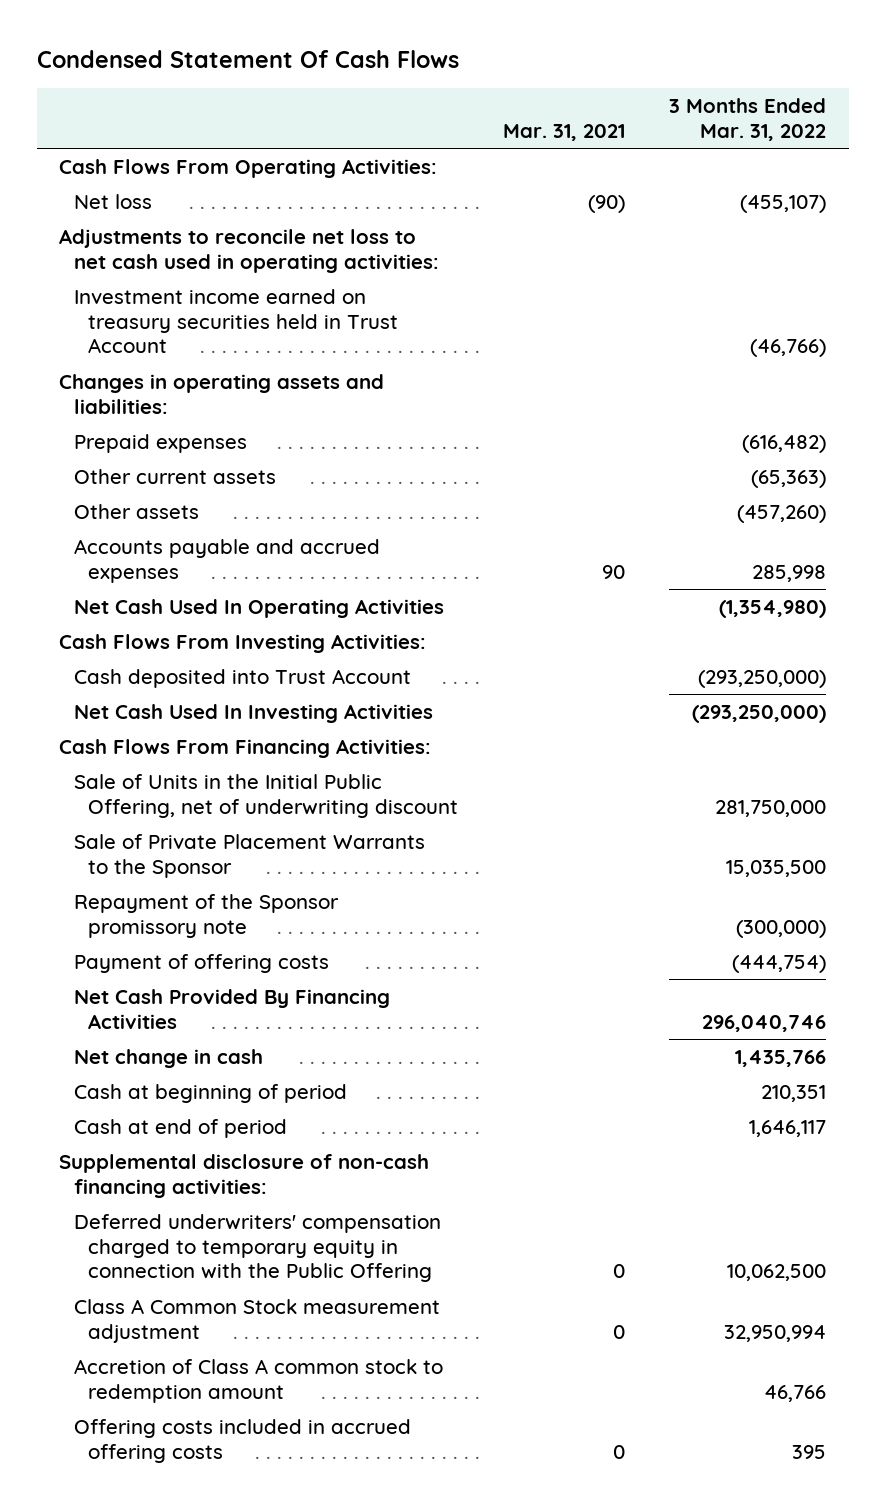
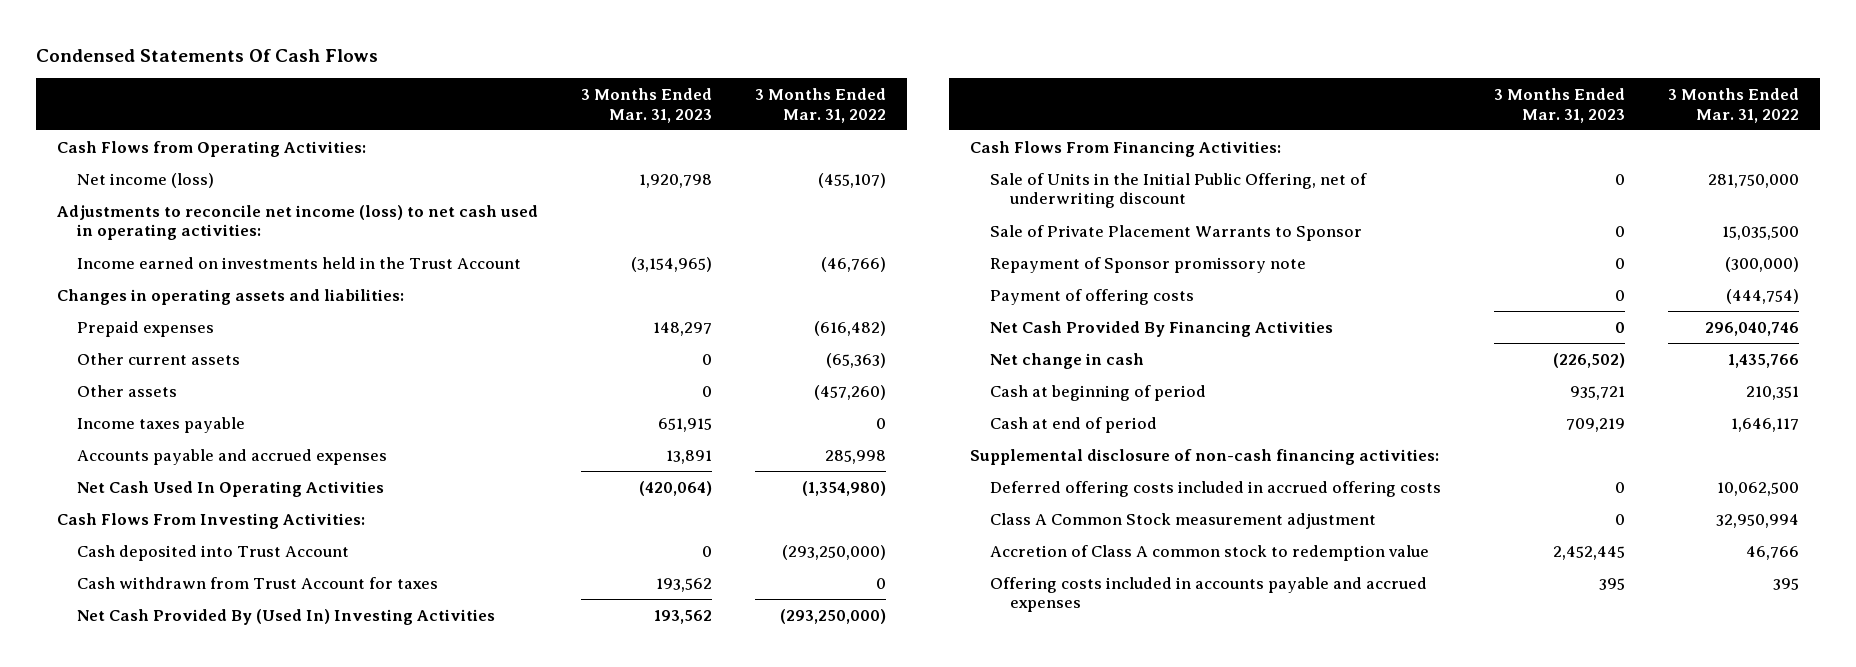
[36,50,459,69] Condensed Statement Of Cash Flows -> [35,48,378,62] Condensed Statements Of Cash Flows
[502,123,625,141] Mar. 31, 2021 -> none
none -> [581,87,713,123] 3 Months Ended Mar. 31, 2023
[59,158,438,178] Cash Flows From Operating Activities: -> [57,140,367,157] Cash Flows from Operating Activities:
[73,193,152,209] Net loss -> [77,172,215,188] Net income (loss)
[59,228,439,273] Adjustments to reconcile net loss to net cash used in operating activities: -> [57,204,539,241] Adjustments to reconcile net income (loss) to net cash used in operating activities:
[73,288,398,354] Investment income earned on treasury securities held in Trust Account -> [77,256,522,269] Income earned on investments held in the Trust Account
none -> [77,416,246,433] Income taxes payable
none -> [77,576,439,589] Cash withdrawn from Trust Account for taxes
[73,703,433,723] Net Cash Used In Investing Activities -> [77,608,496,625] Net Cash Provided By (Used In) Investing Activities
[73,833,425,878] Sale of Private Placement Warrants to the Sponsor -> [989,224,1362,241] Sale of Private Placement Warrants to Sponsor
[73,893,339,938] Repayment of the Sponsor promissory note -> [989,256,1306,273] Repayment of Sponsor promissory note
[73,1213,441,1283] Deferred underwriters' compensation charged to temporary equity in connection with the Public Offering -> [989,480,1441,497] Deferred offering costs included in accrued offering costs
[73,1358,443,1403] Accretion of Class A common stock to redemption amount -> [989,544,1429,561] Accretion of Class A common stock to redemption value
[73,1418,411,1463] Offering costs included in accrued offering costs -> [989,576,1427,613] Offering costs included in accounts payable and accrued expenses

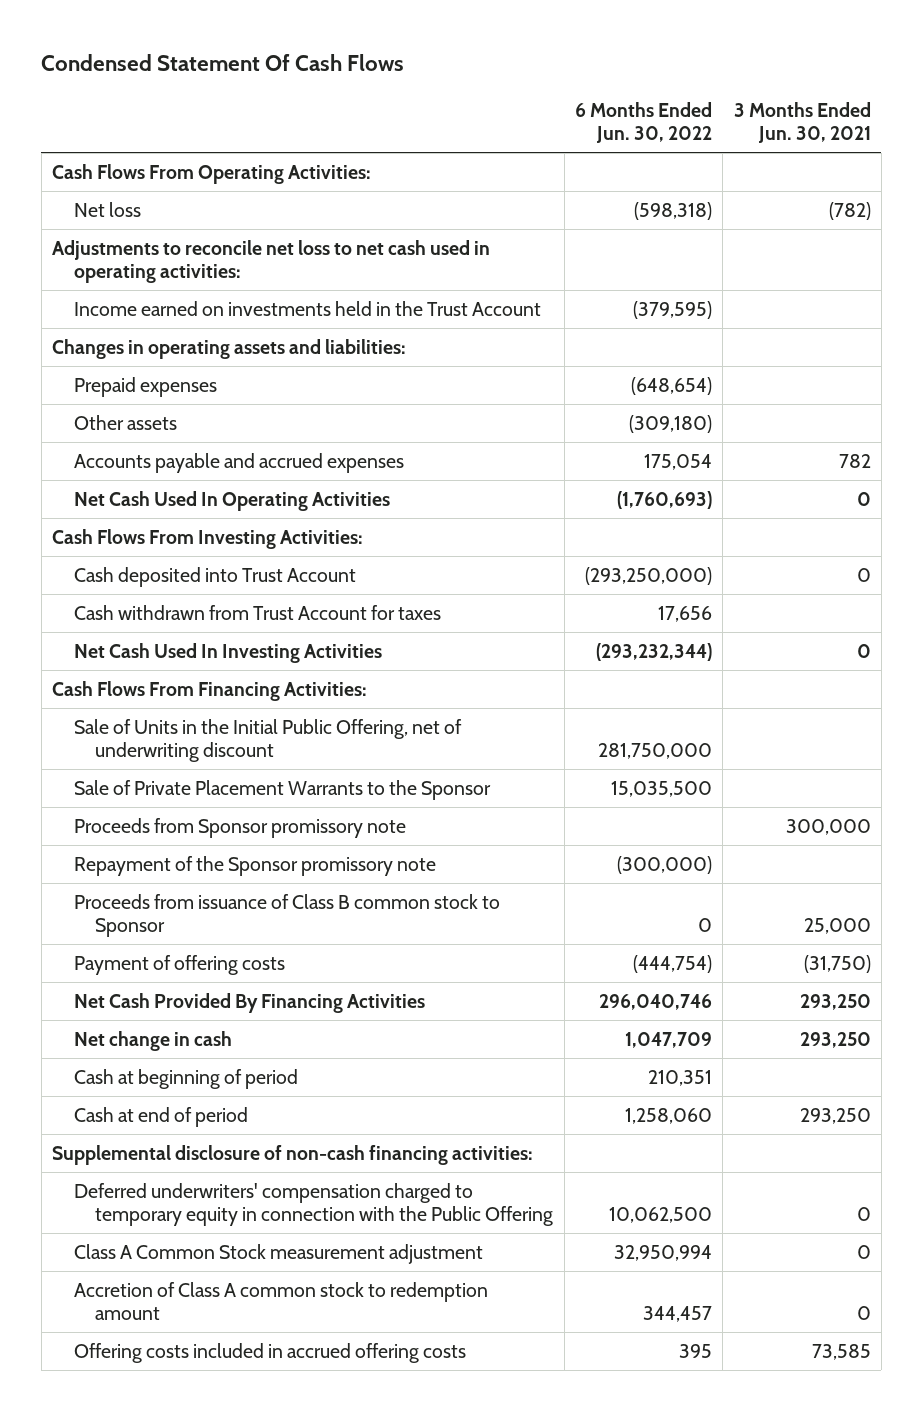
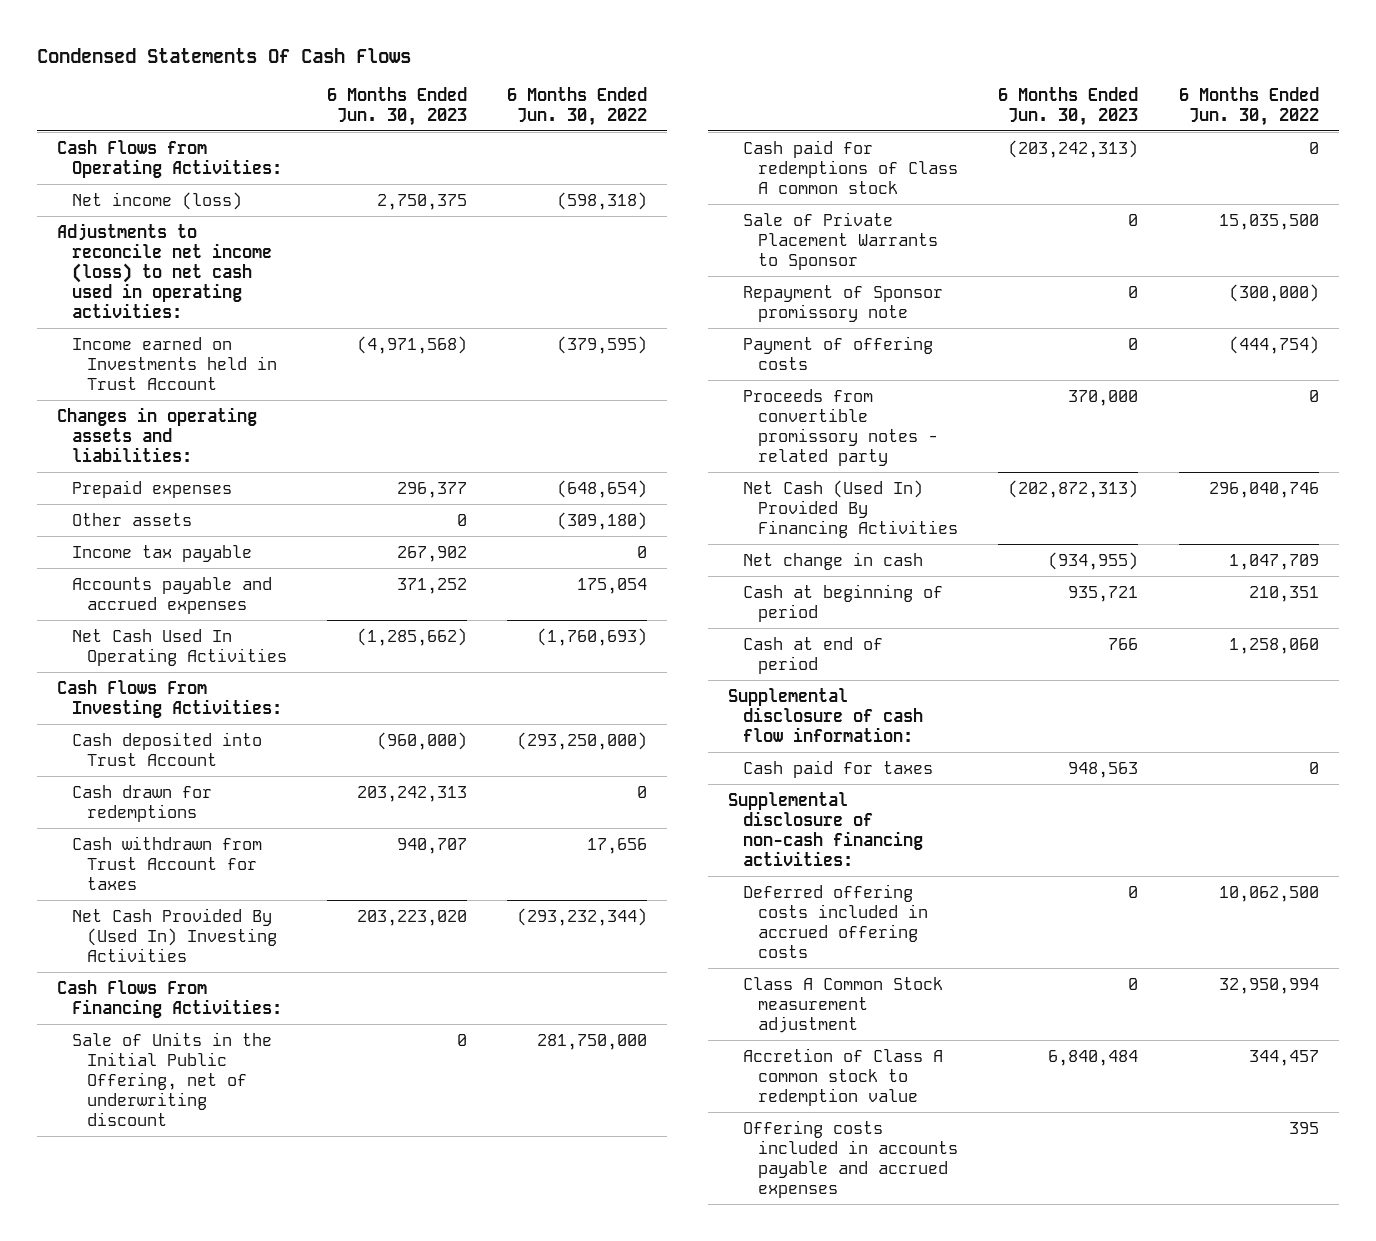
[41,54,405,72] Condensed Statement Of Cash Flows -> [37,47,412,63] Condensed Statements Of Cash Flows
[733,101,871,144] 3 Months Ended Jun. 30, 2021 -> none
none -> [327,86,468,126] 6 Months Ended Jun. 30, 2023
[52,163,372,184] Cash Flows From Operating Activities: -> [57,139,283,178] Cash Flows from Operating Activities:
[73,201,141,217] Net loss -> [72,191,243,210] Net income (loss)
[52,239,491,284] Adjustments to reconcile net loss to net cash used in operating activities: -> [57,222,273,319] Adjustments to reconcile net income (loss) to net cash used in operating activities:
[73,300,541,316] Income earned on investments held in the Trust Account -> [72,336,278,390] Income earned on Investments held in Trust Account
none -> [72,544,253,562] Income tax payable
none -> [72,784,213,822] Cash drawn for redemptions
[73,642,382,663] Net Cash Used In Investing Activities -> [72,907,278,962] Net Cash Provided By (Used In) Investing Activities
[73,817,406,838] Proceeds from Sponsor promissory note -> none
[73,893,500,938] Proceeds from issuance of Class B common stock to Sponsor -> none
none -> [743,139,959,194] Cash paid for redemptions of Class A common stock
[73,779,491,800] Sale of Private Placement Warrants to the Sponsor -> [743,211,939,270] Sale of Private Placement Warrants to Sponsor
[73,855,436,876] Repayment of the Sponsor promissory note -> [743,284,944,322] Repayment of Sponsor promissory note
none -> [743,388,939,467] Proceeds from convertible promissory notes - related party
[73,992,425,1013] Net Cash Provided By Financing Activities -> [743,479,959,538] Net Cash (Used In) Provided By Financing Activities
none -> [728,687,924,742] Supplemental disclosure of cash flow information:
none -> [743,759,934,778] Cash paid for taxes
[73,1182,554,1227] Deferred underwriters' compensation charged to temporary equity in connection with the Public Offering -> [743,883,929,959] Deferred offering costs included in accrued offering costs
[73,1281,488,1321] Accretion of Class A common stock to redemption amount -> [743,1047,944,1106] Accretion of Class A common stock to redemption value
[73,1342,466,1363] Offering costs included in accrued offering costs -> [743,1119,959,1199] Offering costs included in accounts payable and accrued expenses

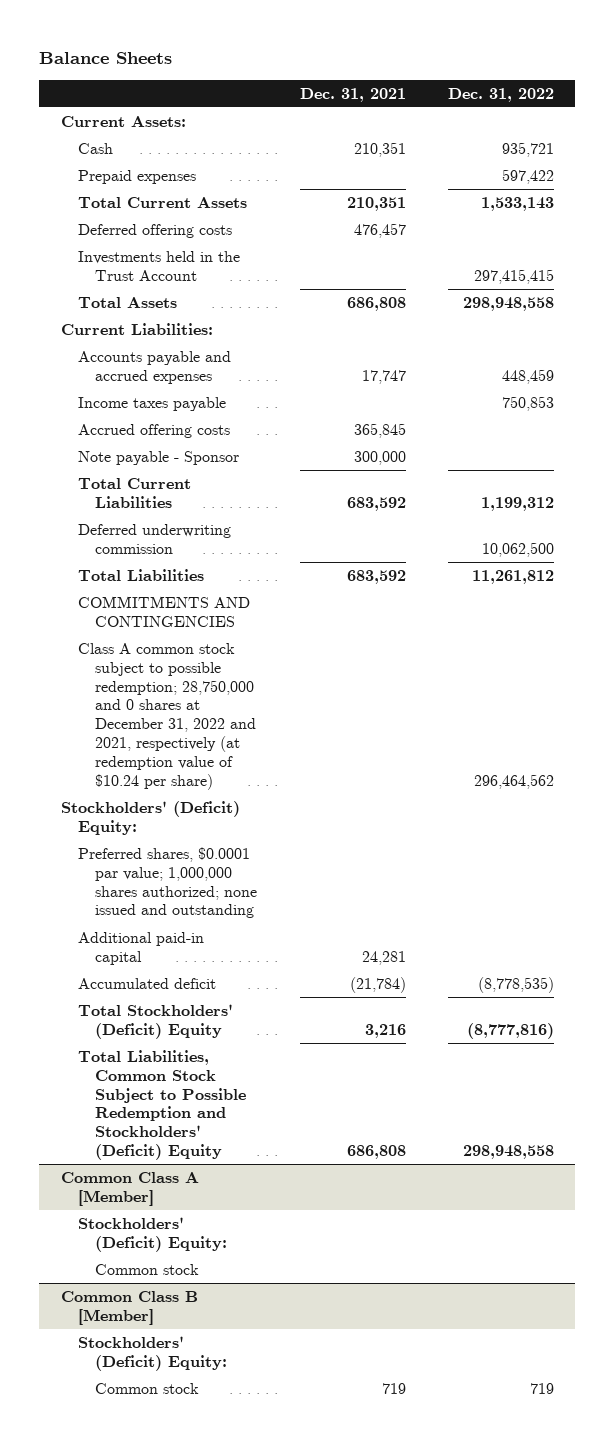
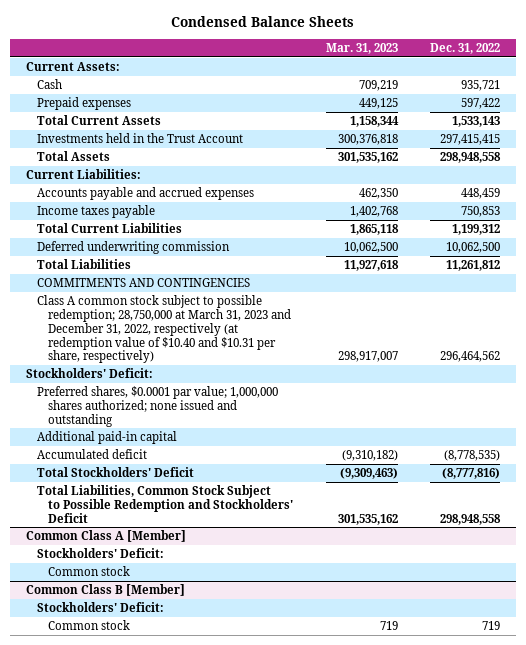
[39,51,173,64] Balance Sheets -> [170,16,354,28] Condensed Balance Sheets
[299,87,406,102] Dec. 31, 2021 -> none
none -> [325,43,398,55] Mar. 31, 2023
[77,223,232,238] Deferred offering costs -> none
[77,423,230,438] Accrued offering costs -> none
[77,450,239,465] Note payable - Sponsor -> none
[77,642,257,790] Class A common stock subject to possible redemption; 28,750,000 and 0 shares at December 31, 2022 and 2021, respectively (at redemption value of $10.24 per share) -> [36,295,292,364] Class A common stock subject to possible redemption; 28,750,000 at March 31, 2023 and December 31, 2022, respectively (at redemption value of $10.40 and $10.31 per share, respectively)
[60,800,240,835] Stockholders' (Deficit) Equity: -> [25,368,153,379] Stockholders' Deficit:
[77,1003,233,1039] Total Stockholders' (Deficit) Equity -> [36,467,194,478] Total Stockholders' Deficit
[77,1049,247,1161] Total Liabilities, Common Stock Subject to Possible Redemption and Stockholders' (Deficit) Equity -> [36,485,294,523] Total Liabilities, Common Stock Subject to Possible Redemption and Stockholders' Deficit
[77,1216,228,1252] Stockholders' (Deficit) Equity: -> [36,548,164,559] Stockholders' Deficit:
[77,1335,228,1371] Stockholders' (Deficit) Equity: -> [36,602,164,613] Stockholders' Deficit:

